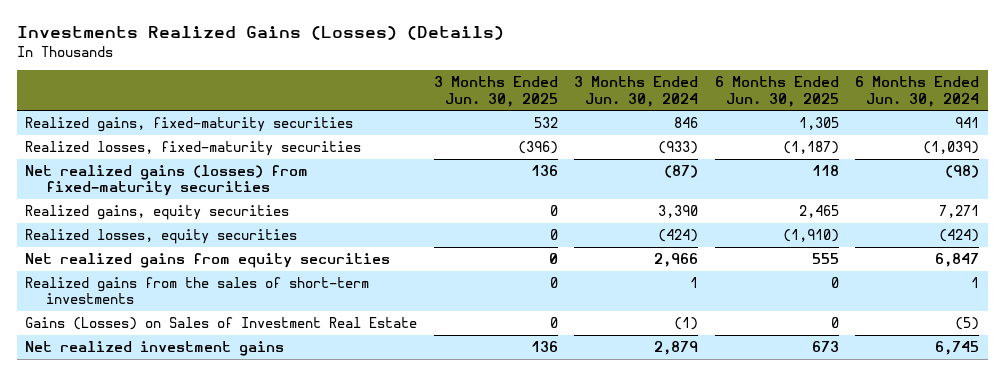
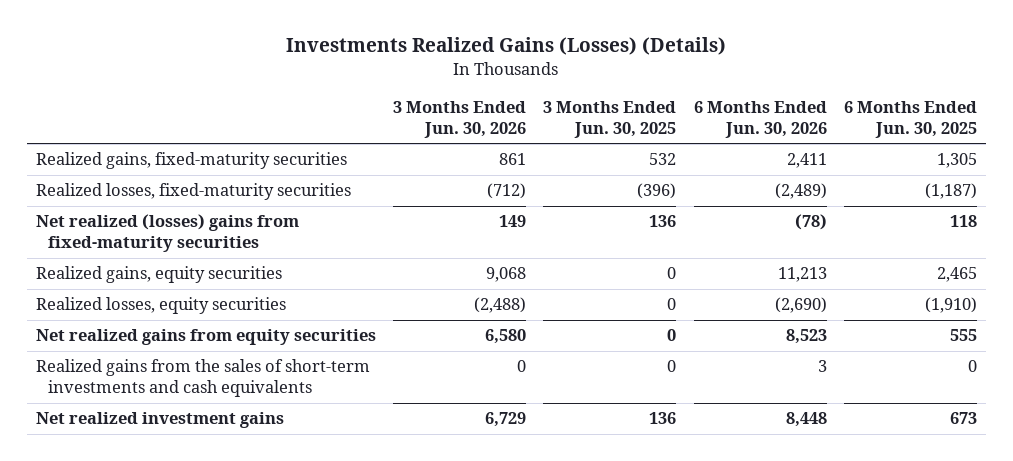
[574,76,699,107] 3 Months Ended Jun. 30, 2024 -> none
[855,76,980,107] 6 Months Ended Jun. 30, 2024 -> none
none -> [392,100,526,138] 3 Months Ended Jun. 30, 2026
none -> [693,100,827,138] 6 Months Ended Jun. 30, 2026
[25,165,309,197] Net realized gains (losses) from fixed-maturity securities -> [35,214,299,253] Net realized (losses) gains from fixed-maturity securities
[25,317,418,331] Gains (Losses) on Sales of Investment Real Estate -> none
[25,277,370,305] Realized gains from the sales of short-term investments -> [35,359,370,398] Realized gains from the sales of short-term investments and cash equivalents

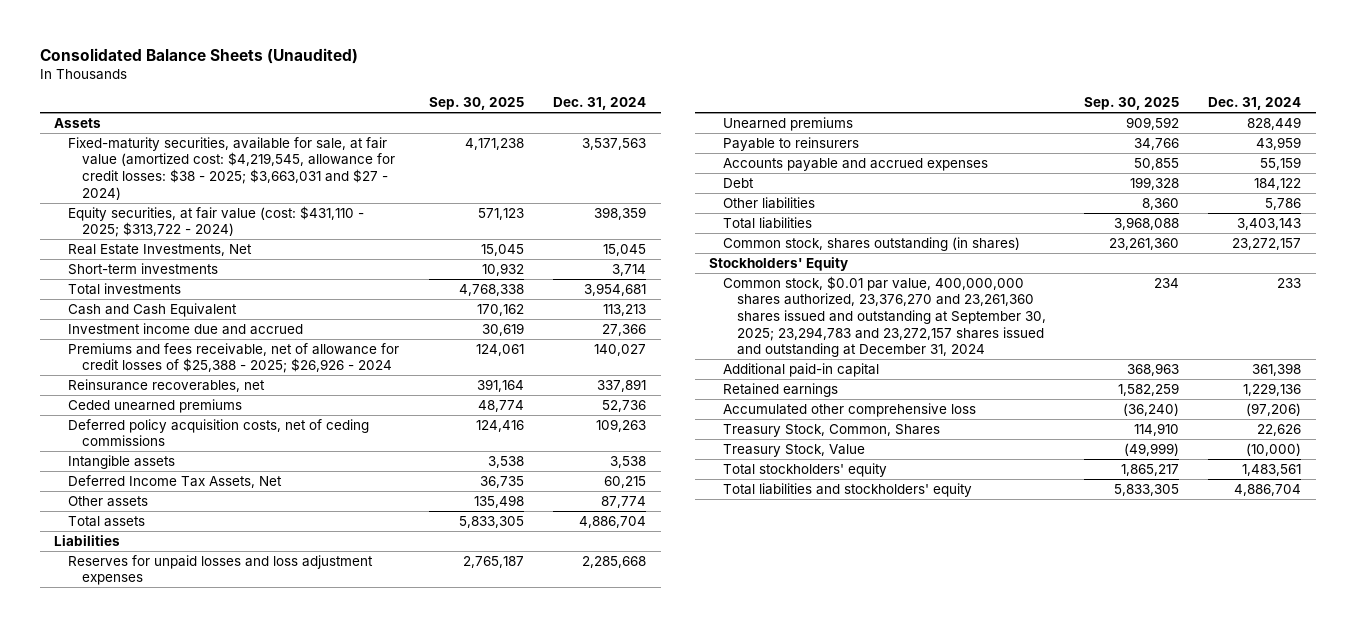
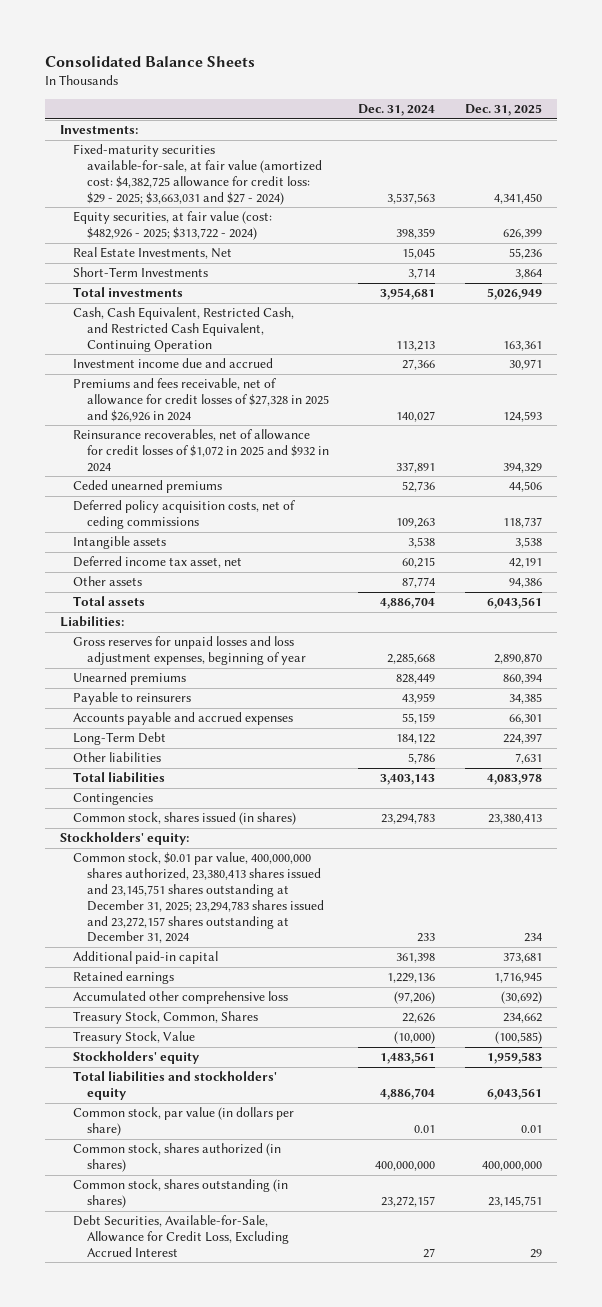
[39,47,358,64] Consolidated Balance Sheets (Unaudited) -> [45,55,256,67] Consolidated Balance Sheets
[428,97,524,111] Sep. 30, 2025 -> none
none -> [465,104,543,117] Dec. 31, 2025
[54,117,102,128] Assets -> none
none -> [60,125,139,135] Investments:
[68,136,395,200] Fixed-maturity securities, available for sale, at fair value (amortized cost: $4,219,545, allowance for credit losses: $38 - 2025; $3,663,031 and $27 - 2024) -> [73,144,322,205] Fixed-maturity securities available-for-sale, at fair value (amortized cost: $4,382,725 allowance for credit loss: $29 - 2025; $3,663,031 and $27 - 2024)
[68,205,365,238] Equity securities, at fair value (cost: $431,110 - 2025; $313,722 - 2024) -> [73,211,273,241] Equity securities, at fair value (cost: $482,926 - 2025; $313,722 - 2024)
[68,262,219,275] Short-term investments -> [73,267,209,278] Short-Term Investments
[68,302,238,317] Cash and Cash Equivalent -> [73,307,295,352] Cash, Cash Equivalent, Restricted Cash, and Restricted Cash Equivalent, Continuing Operation
[68,342,400,374] Premiums and fees receivable, net of allowance for credit losses of $25,388 - 2025; $26,926 - 2024 -> [73,378,329,422] Premiums and fees receivable, net of allowance for credit losses of $27,328 in 2025 and $26,926 in 2024
[68,378,266,392] Reinsurance recoverables, net -> [73,429,329,472] Reinsurance recoverables, net of allowance for credit losses of $1,072 in 2025 and $932 in 2024
[68,474,283,488] Deferred Income Tax Assets, Net -> [73,556,243,569] Deferred income tax asset, net
[54,534,121,546] Liabilities -> [60,616,125,628] Liabilities:
[68,554,374,586] Reserves for unpaid losses and loss adjustment expenses -> [73,636,306,666] Gross reserves for unpaid losses and loss adjustment expenses, beginning of year
[723,177,755,188] Debt -> [73,732,167,746] Long-Term Debt
none -> [73,793,154,806] Contingencies
none -> [73,812,297,826] Common stock, shares issued (in shares)
[709,256,849,271] Stockholders' Equity -> [60,832,190,846] Stockholders' equity:
[723,275,1046,358] Common stock, $0.01 par value, 400,000,000 shares authorized, 23,376,270 and 23,261,360 shares issued and outstanding at September 30, 2025; 23,294,783 and 23,272,157 shares issued and outstanding at December 31, 2024 -> [73,852,324,944] Common stock, $0.01 par value, 400,000,000 shares authorized, 23,380,413 shares issued and 23,145,751 shares outstanding at December 31, 2025; 23,294,783 shares issued and 23,272,157 shares outstanding at December 31, 2024
[723,462,888,477] Total stockholders' equity -> [73,1051,200,1065] Stockholders' equity
none -> [73,1107,295,1137] Common stock, par value (in dollars per share)
none -> [73,1143,282,1173] Common stock, shares authorized (in shares)
[723,236,1021,251] Common stock, shares outstanding (in shares) -> [73,1179,289,1209] Common stock, shares outstanding (in shares)
none -> [73,1215,289,1257] Debt Securities, Available-for-Sale, Allowance for Credit Loss, Excluding Accrued Interest

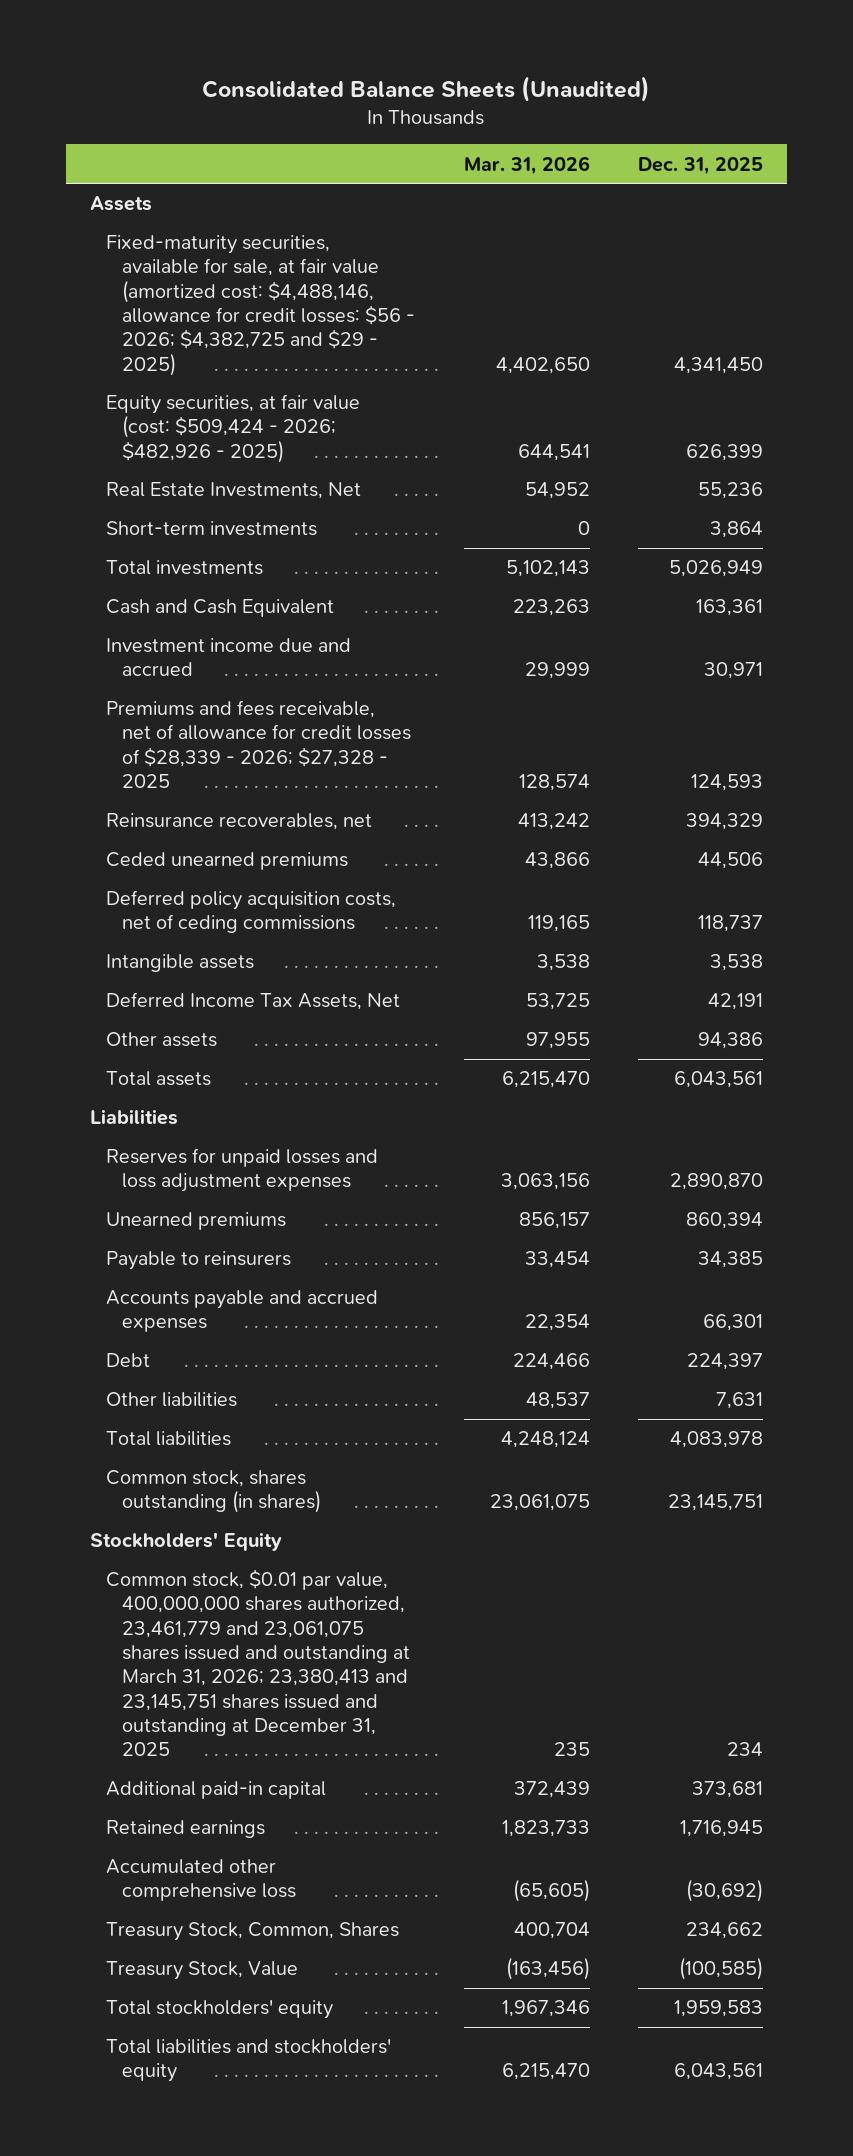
[45,55,256,67] Consolidated Balance Sheets -> [202,76,651,103] Consolidated Balance Sheets (Unaudited)
[358,104,436,117] Dec. 31, 2024 -> none
none -> [463,155,590,175] Mar. 31, 2026
[60,125,139,135] Investments: -> none
none -> [90,196,153,212] Assets
[73,144,322,205] Fixed-maturity securities available-for-sale, at fair value (amortized cost: $4,382,725 allowance for credit loss: $29 - 2025; $3,663,031 and $27 - 2024) -> [106,235,416,376] Fixed-maturity securities, available for sale, at fair value (amortized cost: $4,488,146, allowance for credit losses: $56 - 2026; $4,382,725 and $29 - 2025)
[73,211,273,241] Equity securities, at fair value (cost: $482,926 - 2025; $313,722 - 2024) -> [106,394,361,463] Equity securities, at fair value (cost: $509,424 - 2026; $482,926 - 2025)
[73,267,209,278] Short-Term Investments -> [106,521,318,537] Short-term investments
[73,307,295,352] Cash, Cash Equivalent, Restricted Cash, and Restricted Cash Equivalent, Continuing Operation -> [106,599,335,618] Cash and Cash Equivalent
[73,378,329,422] Premiums and fees receivable, net of allowance for credit losses of $27,328 in 2025 and $26,926 in 2024 -> [106,700,412,789] Premiums and fees receivable, net of allowance for credit losses of $28,339 - 2026; $27,328 - 2025
[73,429,329,472] Reinsurance recoverables, net of allowance for credit losses of $1,072 in 2025 and $932 in 2024 -> [106,813,373,831] Reinsurance recoverables, net
[73,556,243,569] Deferred income tax asset, net -> [106,992,401,1011] Deferred Income Tax Assets, Net
[60,616,125,628] Liabilities: -> [90,1109,179,1126] Liabilities
[73,636,306,666] Gross reserves for unpaid losses and loss adjustment expenses, beginning of year -> [106,1148,379,1193] Reserves for unpaid losses and loss adjustment expenses
[73,732,167,746] Long-Term Debt -> [106,1353,151,1368] Debt
[73,793,154,806] Contingencies -> none
[73,812,297,826] Common stock, shares issued (in shares) -> none
[73,1179,289,1209] Common stock, shares outstanding (in shares) -> [106,1470,322,1514] Common stock, shares outstanding (in shares)
[60,832,190,846] Stockholders' equity: -> [90,1532,283,1552] Stockholders' Equity
[73,852,324,944] Common stock, $0.01 par value, 400,000,000 shares authorized, 23,380,413 shares issued and 23,145,751 shares outstanding at December 31, 2025; 23,294,783 shares issued and 23,272,157 shares outstanding at December 31, 2024 -> [106,1569,411,1757] Common stock, $0.01 par value, 400,000,000 shares authorized, 23,461,779 and 23,061,075 shares issued and outstanding at March 31, 2026; 23,380,413 and 23,145,751 shares issued and outstanding at December 31, 2025
[73,1051,200,1065] Stockholders' equity -> [106,2000,334,2020] Total stockholders' equity
[73,1107,295,1137] Common stock, par value (in dollars per share) -> none
[73,1143,282,1173] Common stock, shares authorized (in shares) -> none
[73,1215,289,1257] Debt Securities, Available-for-Sale, Allowance for Credit Loss, Excluding Accrued Interest -> none

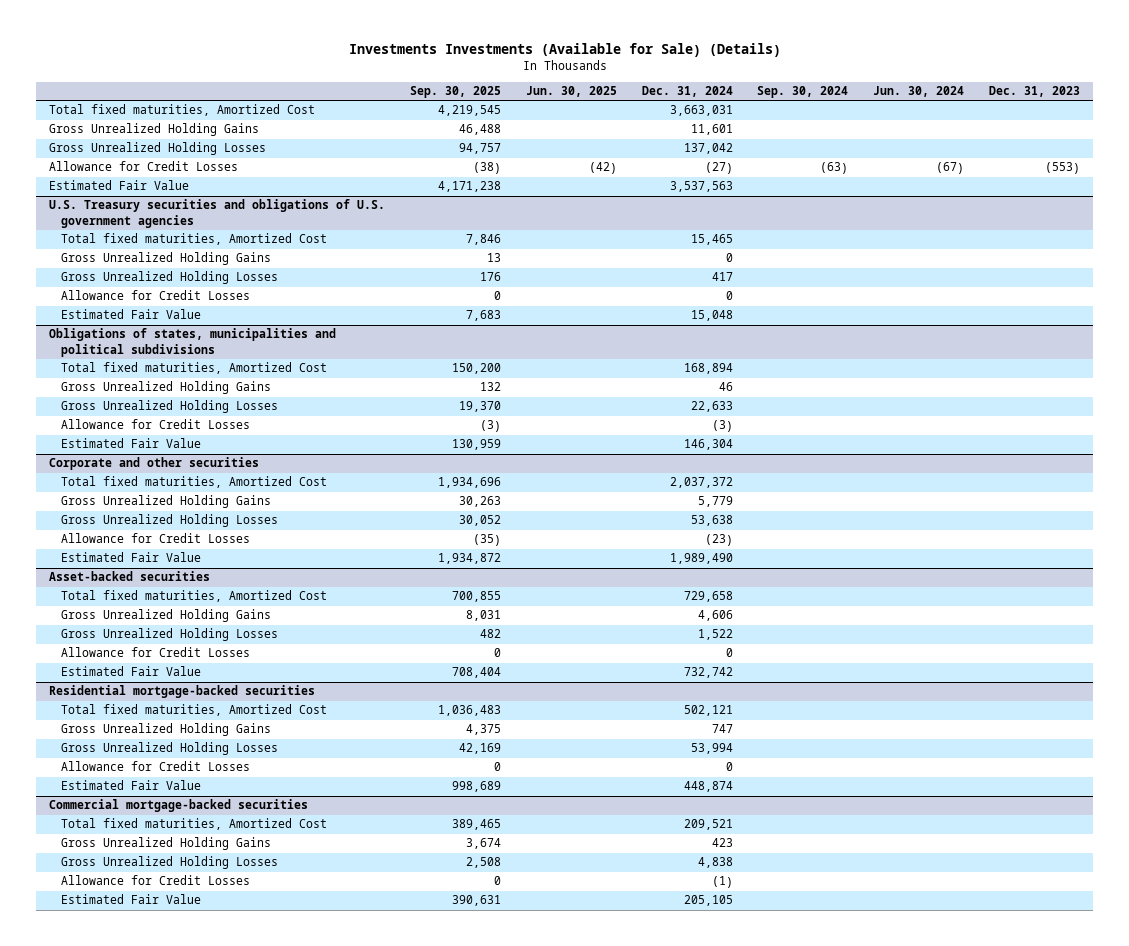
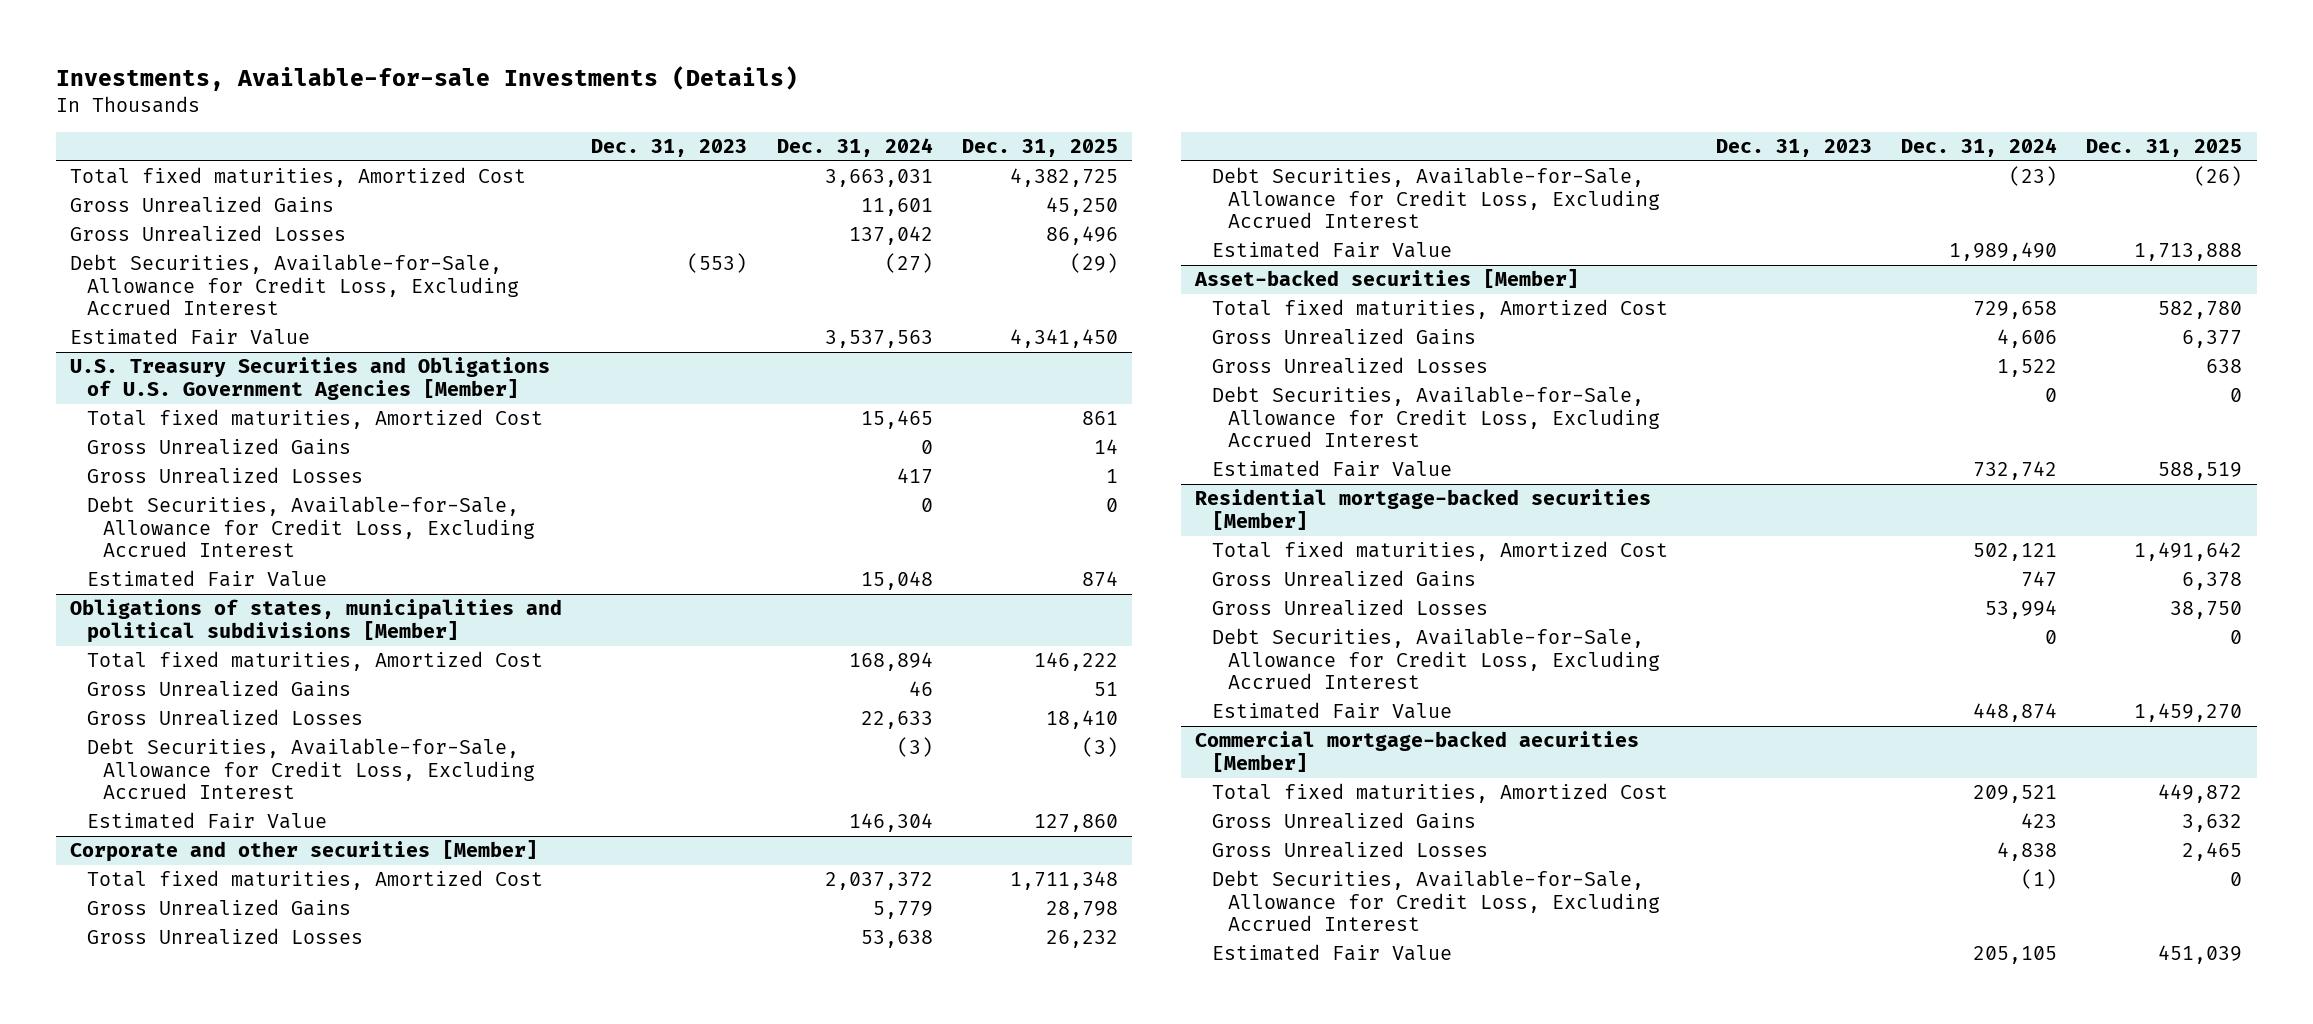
[348,43,781,58] Investments Investments (Available for Sale) (Details) -> [55,65,798,91] Investments, Available-for-sale Investments (Details)
[409,86,501,99] Sep. 30, 2025 -> none
[525,86,617,98] Jun. 30, 2025 -> none
[757,86,849,99] Sep. 30, 2024 -> none
[873,86,965,98] Jun. 30, 2024 -> none
none -> [961,138,1118,157] Dec. 31, 2025
[48,123,259,137] Gross Unrealized Holding Gains -> [70,196,335,214] Gross Unrealized Gains
[48,142,266,156] Gross Unrealized Holding Losses -> [70,225,347,243] Gross Unrealized Losses
[48,161,238,172] Allowance for Credit Losses -> [70,254,519,316] Debt Securities, Available-for-Sale, Allowance for Credit Loss, Excluding Accrued Interest
[48,199,385,228] U.S. Treasury securities and obligations of U.S. government agencies -> [70,357,551,400] U.S. Treasury Securities and Obligations of U.S. Government Agencies [Member]
[61,252,272,266] Gross Unrealized Holding Gains -> [86,438,351,456] Gross Unrealized Gains
[61,271,279,285] Gross Unrealized Holding Losses -> [86,467,363,485] Gross Unrealized Losses
[61,290,251,301] Allowance for Credit Losses -> [86,496,536,558] Debt Securities, Available-for-Sale, Allowance for Credit Loss, Excluding Accrued Interest
[48,328,336,357] Obligations of states, municipalities and political subdivisions -> [70,599,563,643] Obligations of states, municipalities and political subdivisions [Member]
[61,381,272,395] Gross Unrealized Holding Gains -> [86,680,351,698] Gross Unrealized Gains
[61,400,279,414] Gross Unrealized Holding Losses -> [86,709,363,727] Gross Unrealized Losses
[61,419,251,430] Allowance for Credit Losses -> [86,738,536,800] Debt Securities, Available-for-Sale, Allowance for Credit Loss, Excluding Accrued Interest
[48,457,259,471] Corporate and other securities -> [70,840,539,863] Corporate and other securities [Member]
[61,495,272,509] Gross Unrealized Holding Gains -> [86,899,351,917] Gross Unrealized Gains
[61,514,279,528] Gross Unrealized Holding Losses -> [86,928,363,946] Gross Unrealized Losses
[61,533,251,544] Allowance for Credit Losses -> [1211,167,1660,229] Debt Securities, Available-for-Sale, Allowance for Credit Loss, Excluding Accrued Interest
[48,571,210,582] Asset-backed securities -> [1194,269,1580,289] Asset-backed securities [Member]
[61,609,272,623] Gross Unrealized Holding Gains -> [1211,328,1476,346] Gross Unrealized Gains
[61,628,279,642] Gross Unrealized Holding Losses -> [1211,357,1488,375] Gross Unrealized Losses
[61,647,251,658] Allowance for Credit Losses -> [1211,386,1660,448] Debt Securities, Available-for-Sale, Allowance for Credit Loss, Excluding Accrued Interest
[48,685,315,699] Residential mortgage-backed securities -> [1195,489,1652,530] Residential mortgage-backed securities [Member]
[61,723,272,737] Gross Unrealized Holding Gains -> [1211,570,1476,588] Gross Unrealized Gains
[61,742,279,756] Gross Unrealized Holding Losses -> [1211,599,1488,617] Gross Unrealized Losses
[61,761,251,772] Allowance for Credit Losses -> [1211,628,1660,690] Debt Securities, Available-for-Sale, Allowance for Credit Loss, Excluding Accrued Interest
[48,799,308,813] Commercial mortgage-backed securities -> [1195,731,1640,772] Commercial mortgage-backed aecurities [Member]
[61,837,272,851] Gross Unrealized Holding Gains -> [1211,812,1476,830] Gross Unrealized Gains
[61,856,279,870] Gross Unrealized Holding Losses -> [1211,841,1488,859] Gross Unrealized Losses
[61,875,251,886] Allowance for Credit Losses -> [1211,870,1660,932] Debt Securities, Available-for-Sale, Allowance for Credit Loss, Excluding Accrued Interest

